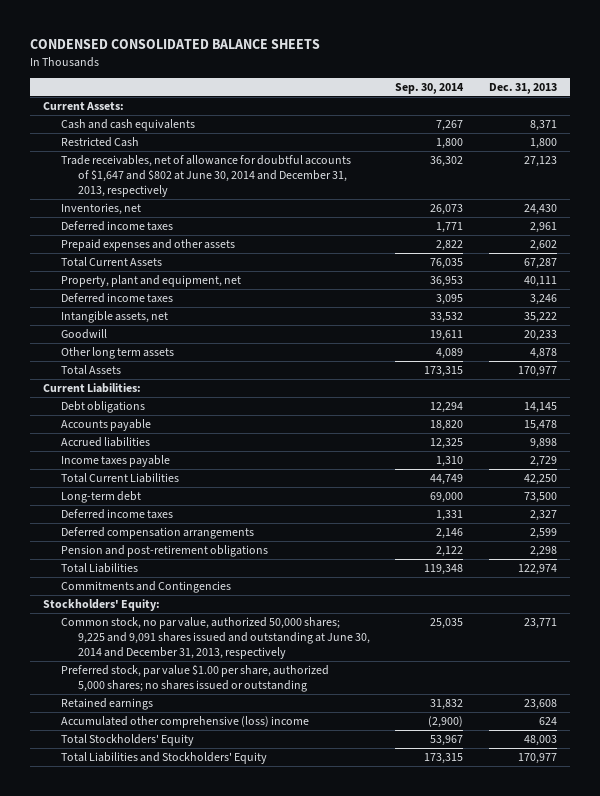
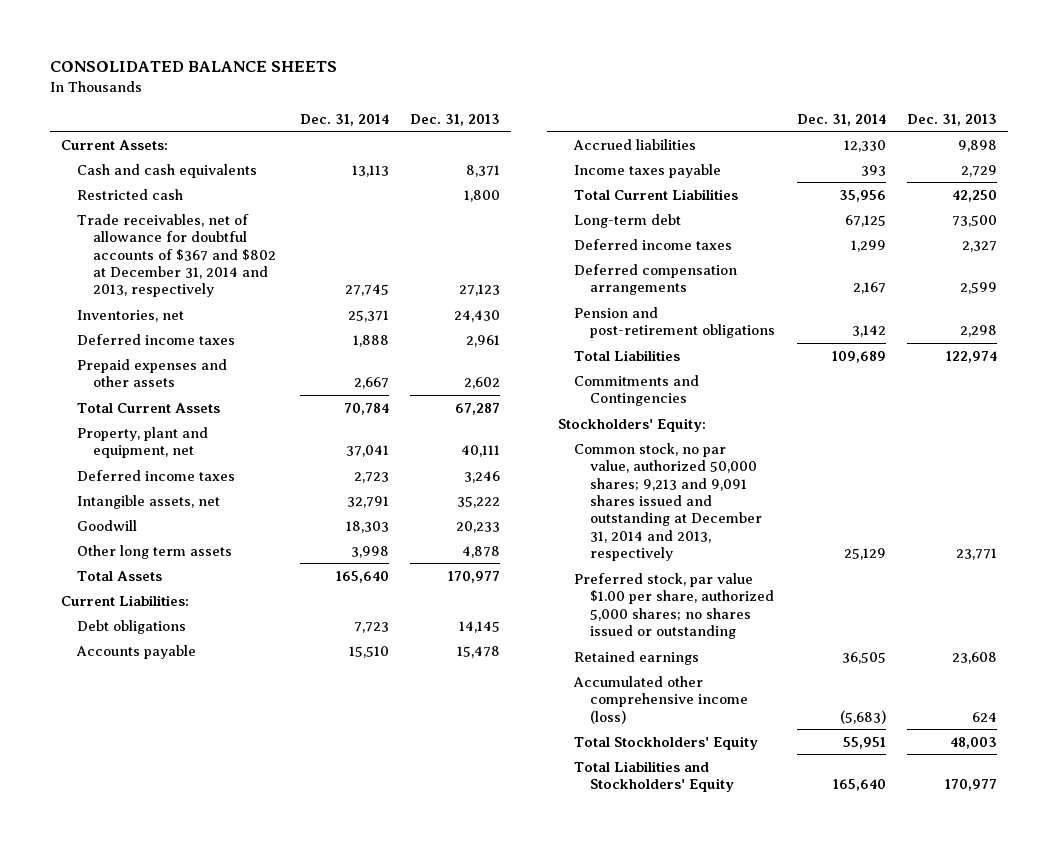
[30,39,321,50] CONDENSED CONSOLIDATED BALANCE SHEETS -> [49,61,337,73] CONSOLIDATED BALANCE SHEETS
[395,82,465,94] Sep. 30, 2014 -> none
none -> [299,113,389,126] Dec. 31, 2014
[60,137,139,148] Restricted Cash -> [76,188,183,200] Restricted cash
[60,155,351,197] Trade receivables, net of allowance for doubtful accounts of $1,647 and $802 at June 30, 2014 and December 31, 2013, respectively -> [76,213,277,298] Trade receivables, net of allowance for doubtful accounts of $367 and $802 at December 31, 2014 and 2013, respectively
[60,617,370,659] Common stock, no par value, authorized 50,000 shares; 9,225 and 9,091 shares issued and outstanding at June 30, 2014 and December 31, 2013, respectively -> [573,442,763,562] Common stock, no par value, authorized 50,000 shares; 9,213 and 9,091 shares issued and outstanding at December 31, 2014 and 2013, respectively
[60,716,309,729] Accumulated other comprehensive (loss) income -> [572,675,749,724] Accumulated other comprehensive income (loss)

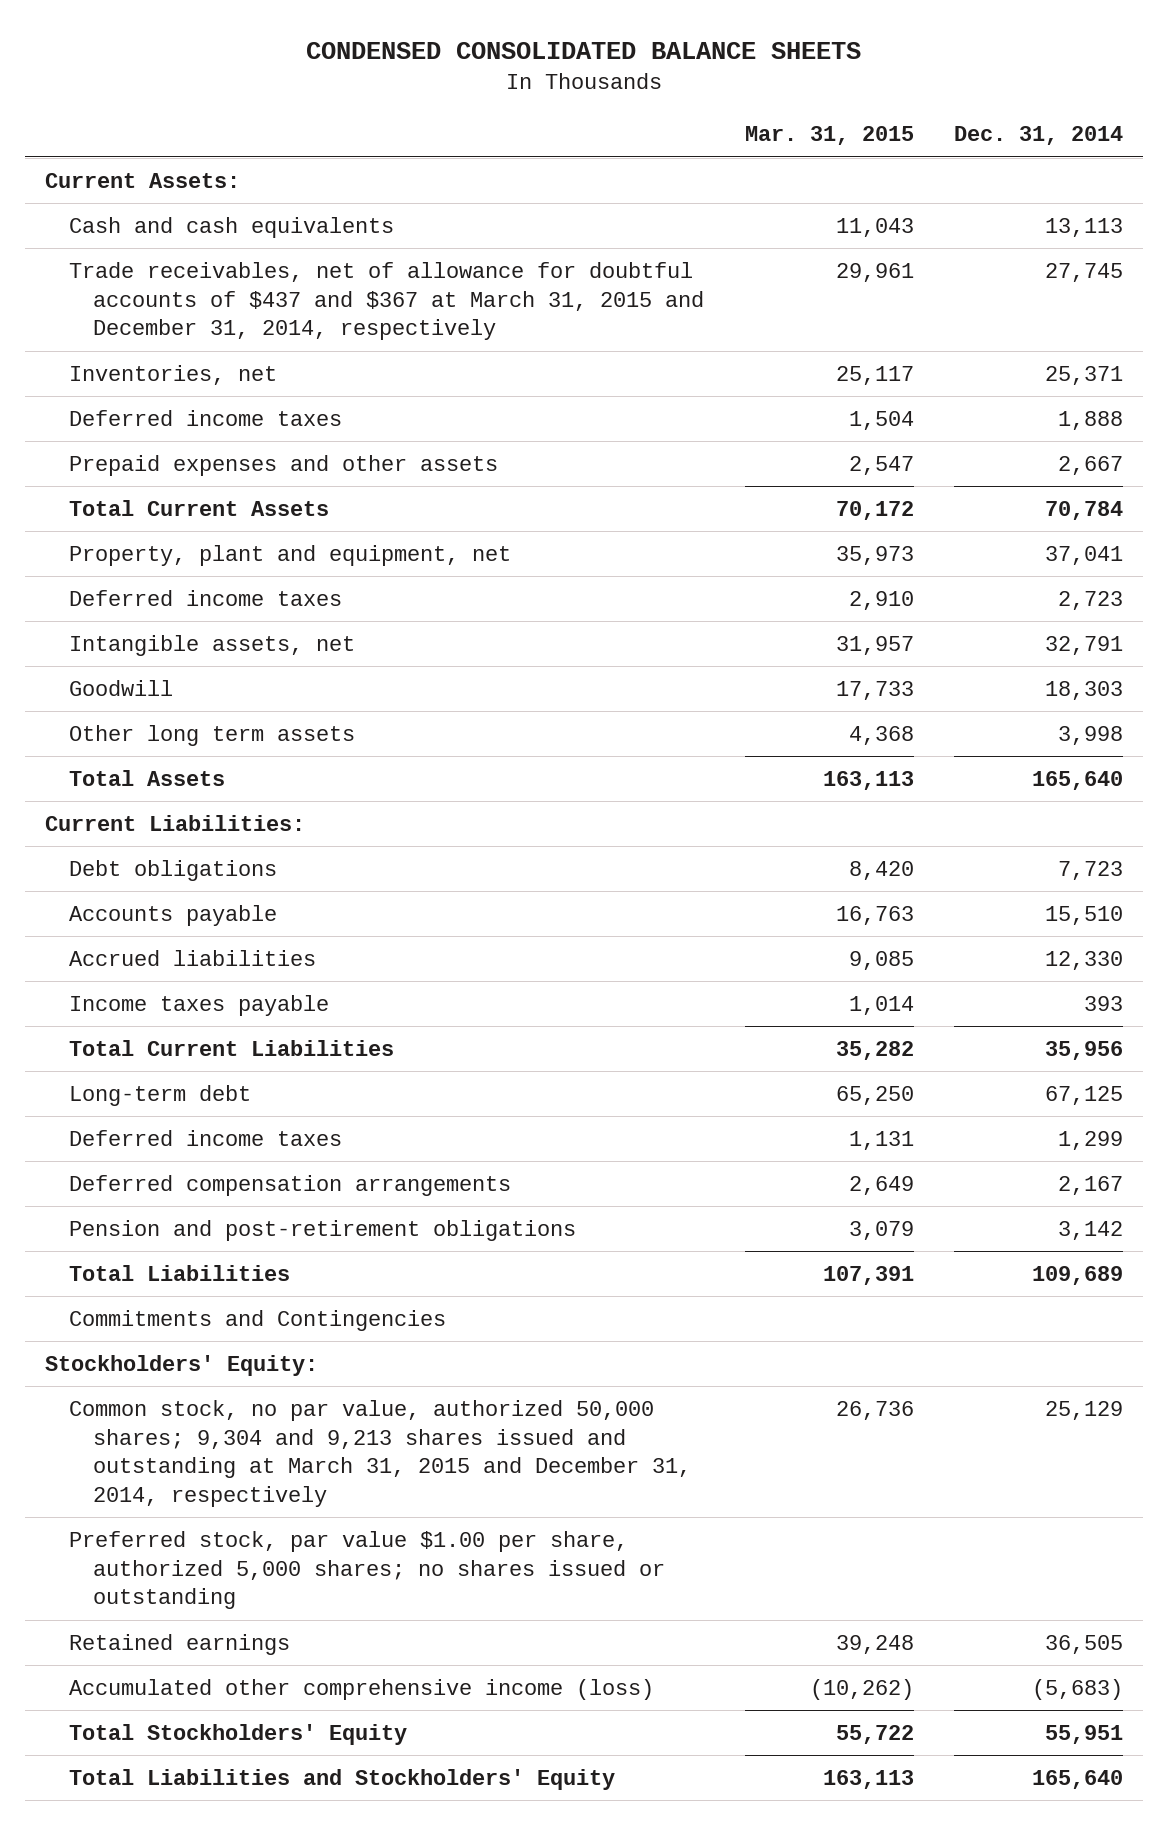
[49,61,337,73] CONSOLIDATED BALANCE SHEETS -> [305,42,861,60] CONDENSED CONSOLIDATED BALANCE SHEETS
[410,113,501,126] Dec. 31, 2013 -> none
none -> [744,126,914,146] Mar. 31, 2015
[76,188,183,200] Restricted cash -> none
[76,213,277,298] Trade receivables, net of allowance for doubtful accounts of $367 and $802 at December 31, 2014 and 2013, respectively -> [69,261,705,341] Trade receivables, net of allowance for doubtful accounts of $437 and $367 at March 31, 2015 and December 31, 2014, respectively
[573,442,763,562] Common stock, no par value, authorized 50,000 shares; 9,213 and 9,091 shares issued and outstanding at December 31, 2014 and 2013, respectively -> [69,1399,692,1507] Common stock, no par value, authorized 50,000 shares; 9,304 and 9,213 shares issued and outstanding at March 31, 2015 and December 31, 2014, respectively

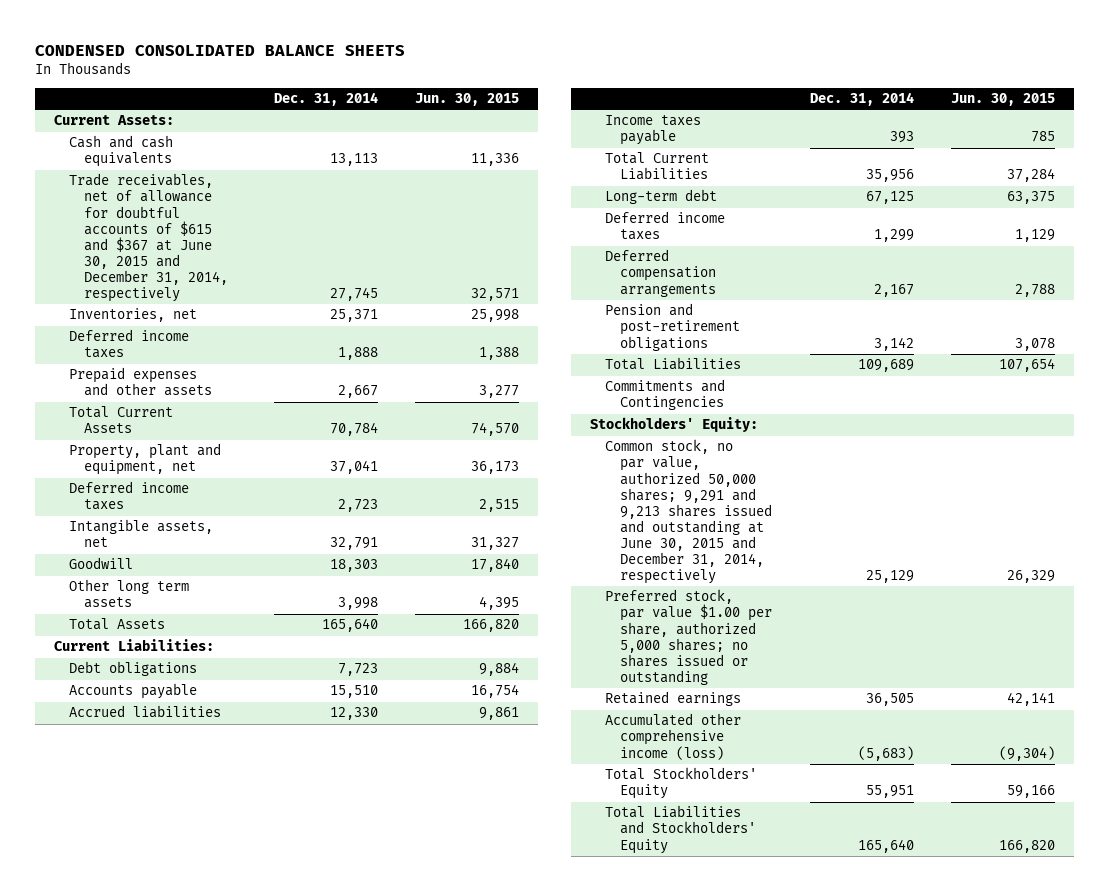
[744,126,914,146] Mar. 31, 2015 -> none
none -> [415,92,520,106] Jun. 30, 2015
[69,261,705,341] Trade receivables, net of allowance for doubtful accounts of $437 and $367 at March 31, 2015 and December 31, 2014, respectively -> [69,173,229,302] Trade receivables, net of allowance for doubtful accounts of $615 and $367 at June 30, 2015 and December 31, 2014, respectively
[69,1399,692,1507] Common stock, no par value, authorized 50,000 shares; 9,304 and 9,213 shares issued and outstanding at March 31, 2015 and December 31, 2014, respectively -> [605,439,773,584] Common stock, no par value, authorized 50,000 shares; 9,291 and 9,213 shares issued and outstanding at June 30, 2015 and December 31, 2014, respectively

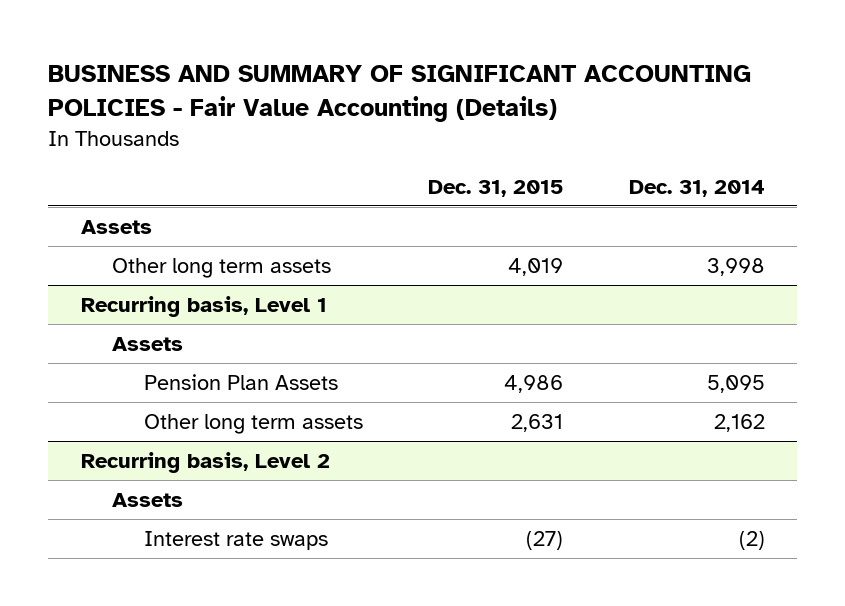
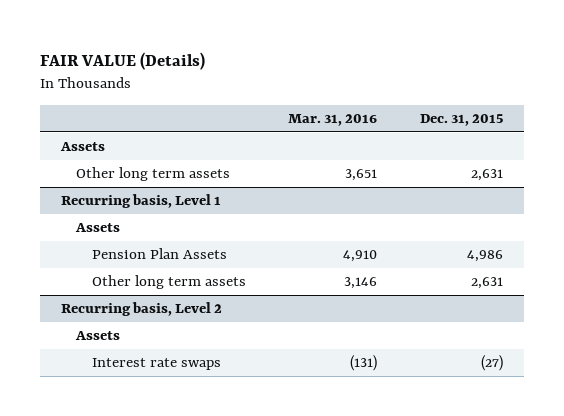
[47,64,751,122] BUSINESS AND SUMMARY OF SIGNIFICANT ACCOUNTING POLICIES - Fair Value Accounting (Details) -> [39,51,205,70] FAIR VALUE (Details)
[628,180,765,198] Dec. 31, 2014 -> none
none -> [288,114,378,127] Mar. 31, 2016
[508,257,564,276] 4,019 -> [470,169,503,182] 2,631

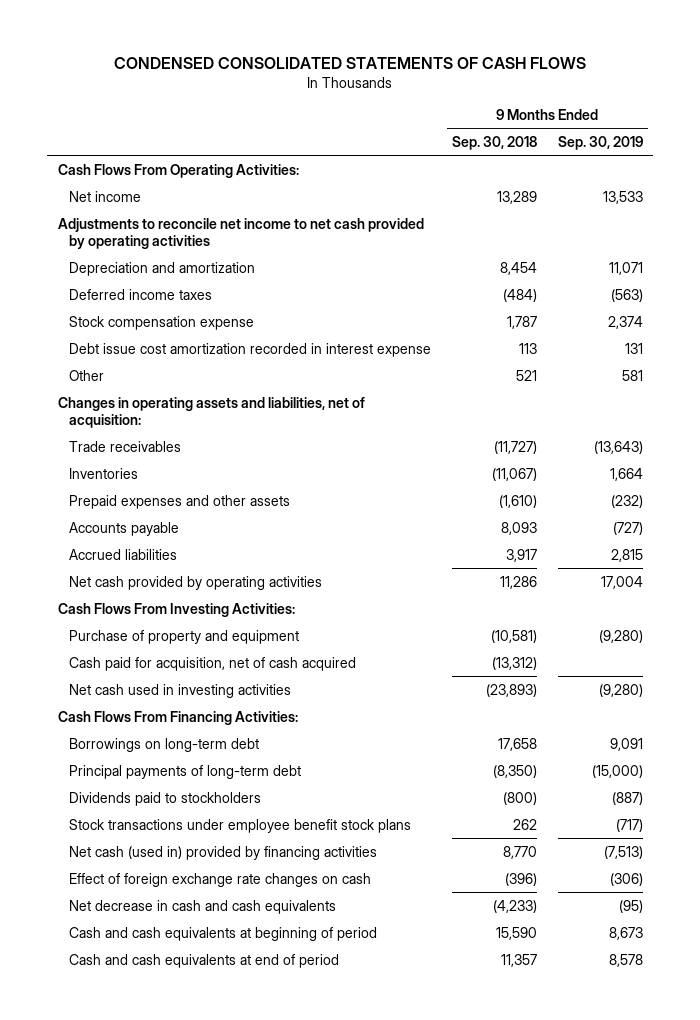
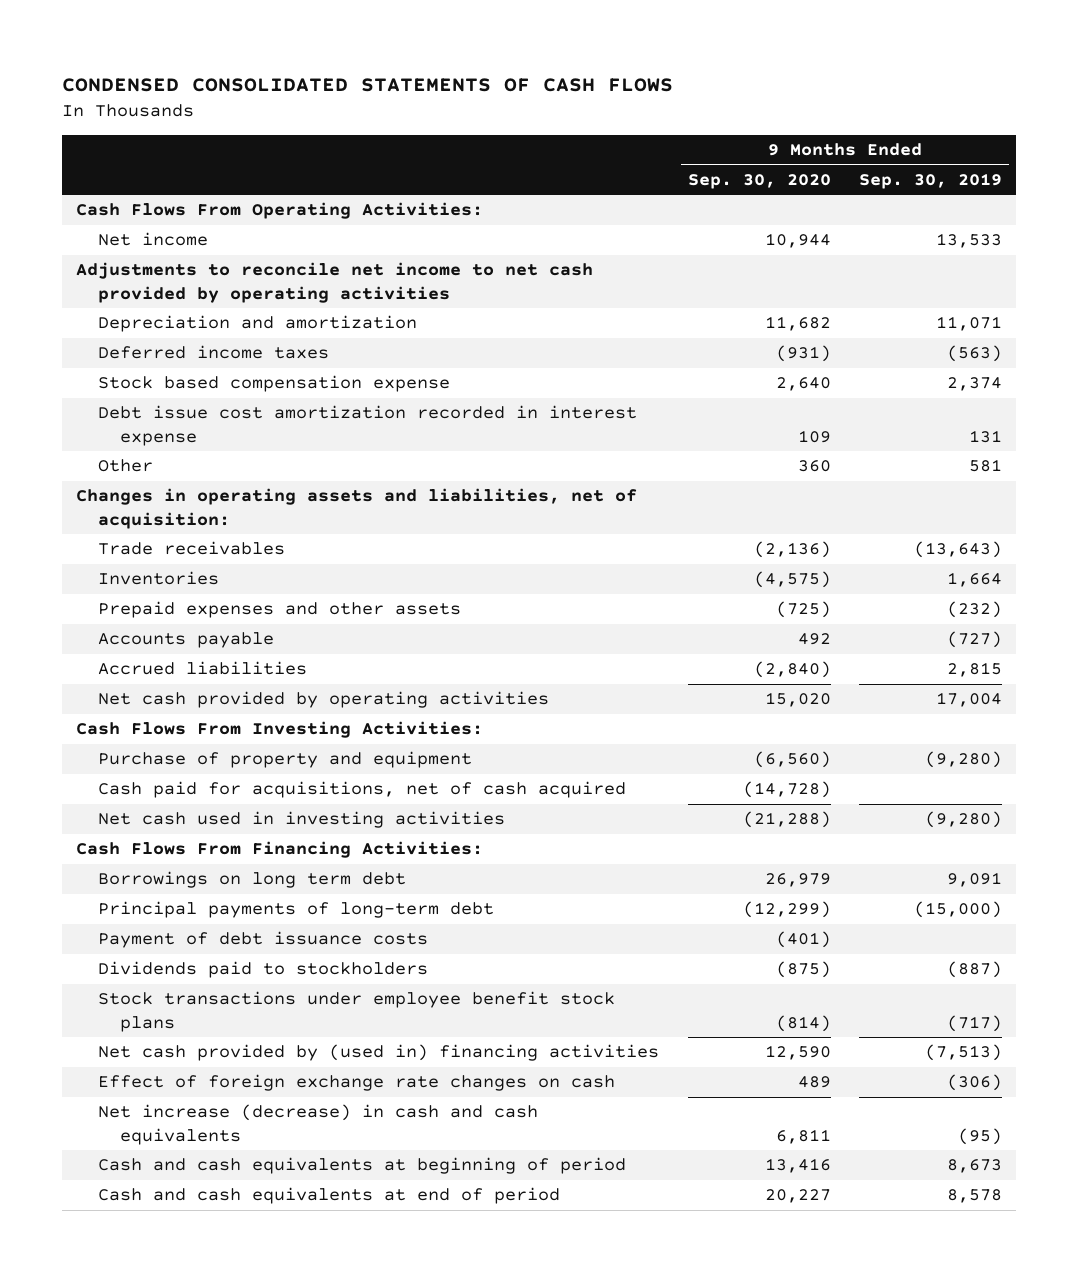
[451,136,537,151] Sep. 30, 2018 -> none
none -> [687,173,831,189] Sep. 30, 2020
[68,315,254,330] Stock compensation expense -> [98,375,451,393] Stock based compensation expense
[68,656,356,671] Cash paid for acquisition, net of cash acquired -> [98,781,627,799] Cash paid for acquisitions, net of cash acquired
[68,737,259,752] Borrowings on long-term debt -> [98,871,407,889] Borrowings on long term debt
none -> [98,931,429,949] Payment of debt issuance costs
[68,845,377,860] Net cash (used in) provided by financing activities -> [98,1044,660,1062] Net cash provided by (used in) financing activities
[68,899,336,914] Net decrease in cash and cash equivalents -> [98,1104,539,1145] Net increase (decrease) in cash and cash equivalents

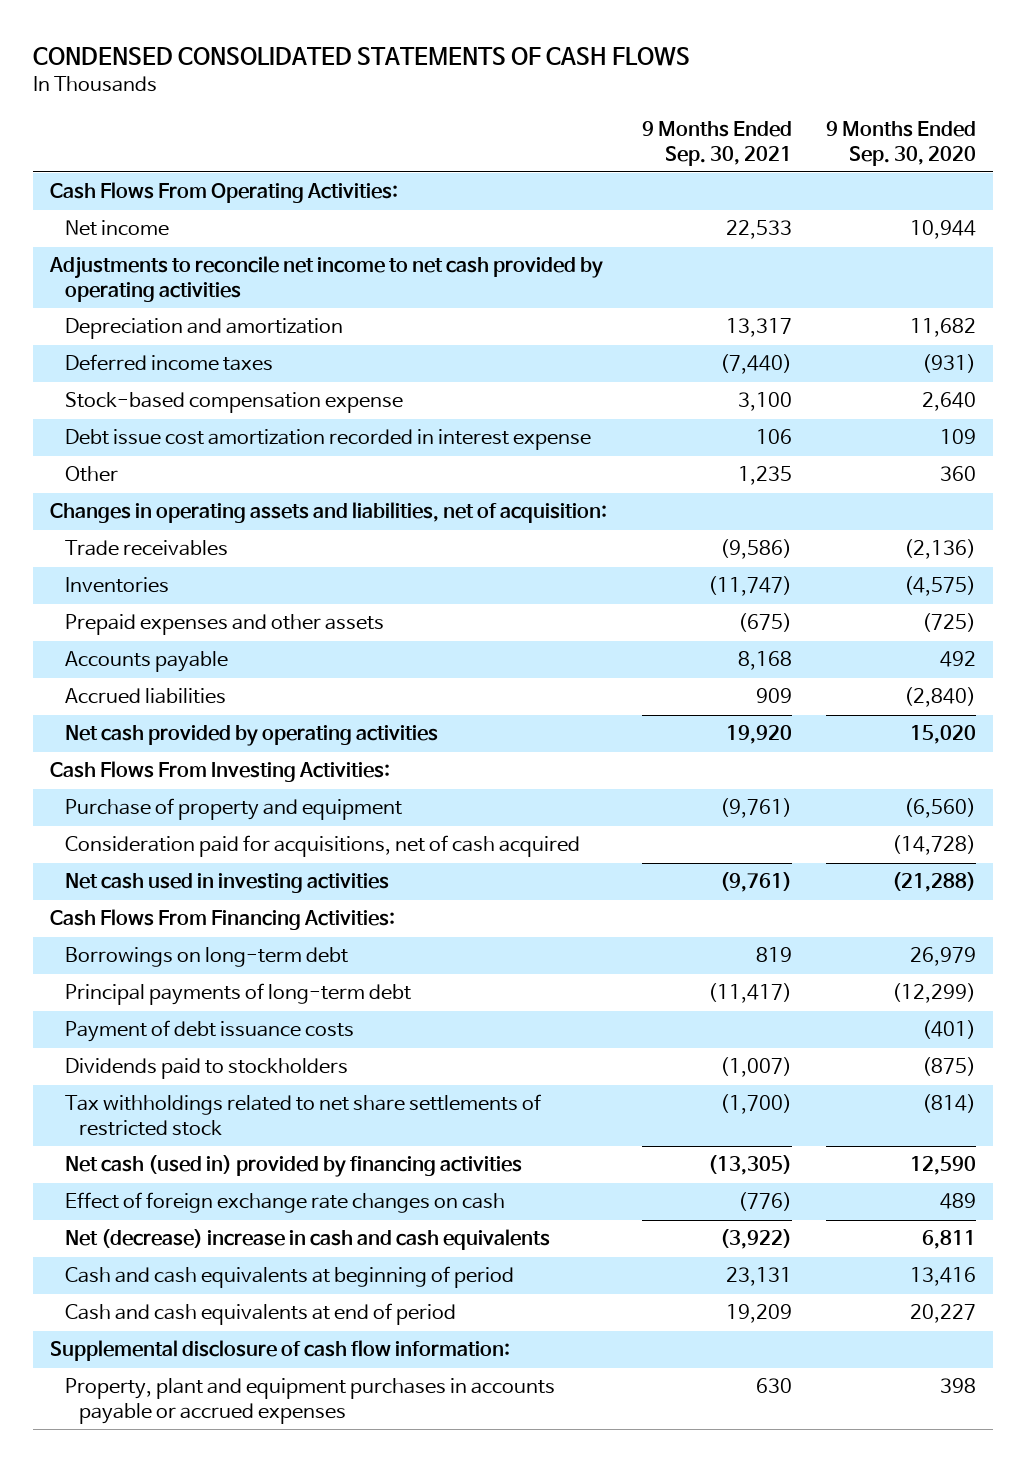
[858,172,1002,189] Sep. 30, 2019 -> none
none -> [641,121,792,166] 9 Months Ended Sep. 30, 2021
[98,375,451,393] Stock based compensation expense -> [64,392,403,414] Stock-based compensation expense
[98,781,627,799] Cash paid for acquisitions, net of cash acquired -> [64,835,580,858] Consideration paid for acquisitions, net of cash acquired
[98,871,407,889] Borrowings on long term debt -> [64,947,348,968] Borrowings on long-term debt
[98,991,616,1032] Stock transactions under employee benefit stock plans -> [64,1094,541,1137] Tax withholdings related to net share settlements of restricted stock
[98,1044,660,1062] Net cash provided by (used in) financing activities -> [64,1155,522,1178] Net cash (used in) provided by financing activities
[98,1104,539,1145] Net increase (decrease) in cash and cash equivalents -> [64,1229,550,1251] Net (decrease) increase in cash and cash equivalents
none -> [50,1340,511,1362] Supplemental disclosure of cash flow information:
none -> [64,1378,555,1425] Property, plant and equipment purchases in accounts payable or accrued expenses

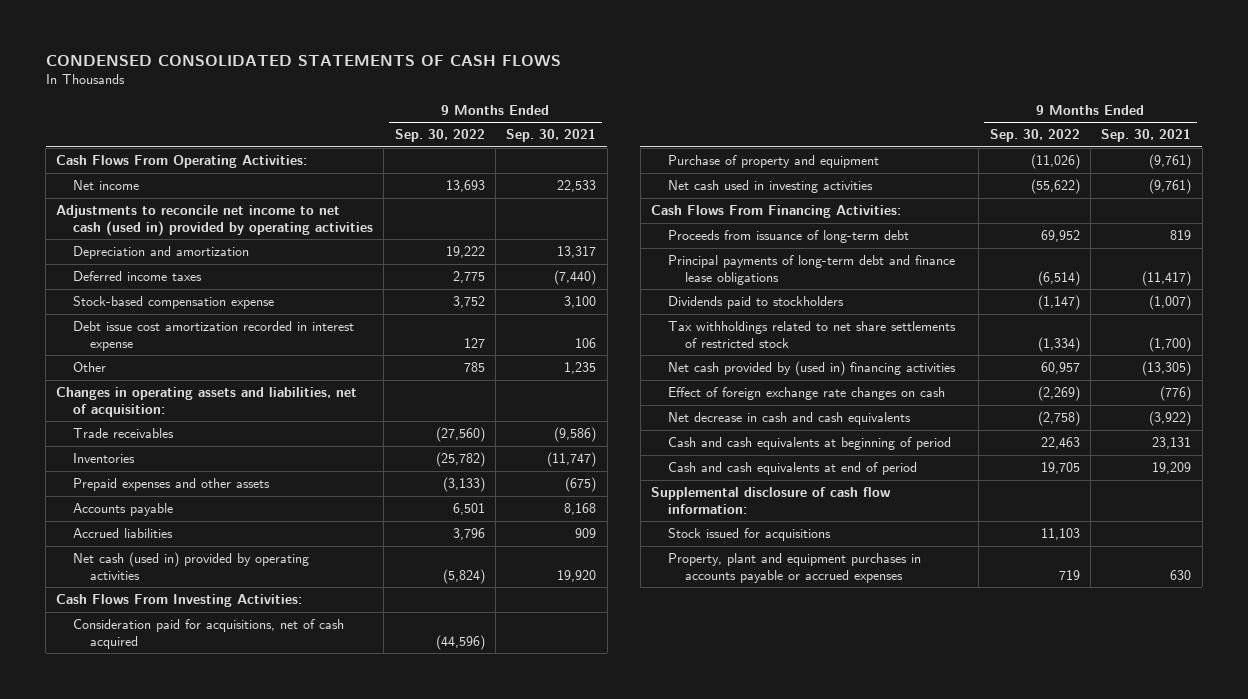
[826,121,977,166] 9 Months Ended Sep. 30, 2020 -> none
none -> [394,129,485,143] Sep. 30, 2022
[49,256,604,303] Adjustments to reconcile net income to net cash provided by operating activities -> [56,204,374,236] Adjustments to reconcile net income to net cash (used in) provided by operating activities
[64,725,438,747] Net cash provided by operating activities -> [73,551,310,580] Net cash (used in) provided by operating activities
[64,798,402,821] Purchase of property and equipment -> [668,154,880,168] Purchase of property and equipment
[64,1020,354,1043] Payment of debt issuance costs -> none
[64,947,348,968] Borrowings on long-term debt -> [668,229,910,243] Proceeds from issuance of long-term debt
[64,983,411,1006] Principal payments of long-term debt -> [668,254,956,285] Principal payments of long-term debt and finance lease obligations
[64,1155,522,1178] Net cash (used in) provided by financing activities -> [668,360,957,376] Net cash provided by (used in) financing activities
[64,1229,550,1251] Net (decrease) increase in cash and cash equivalents -> [668,411,912,425] Net decrease in cash and cash equivalents
none -> [668,527,832,541] Stock issued for acquisitions

